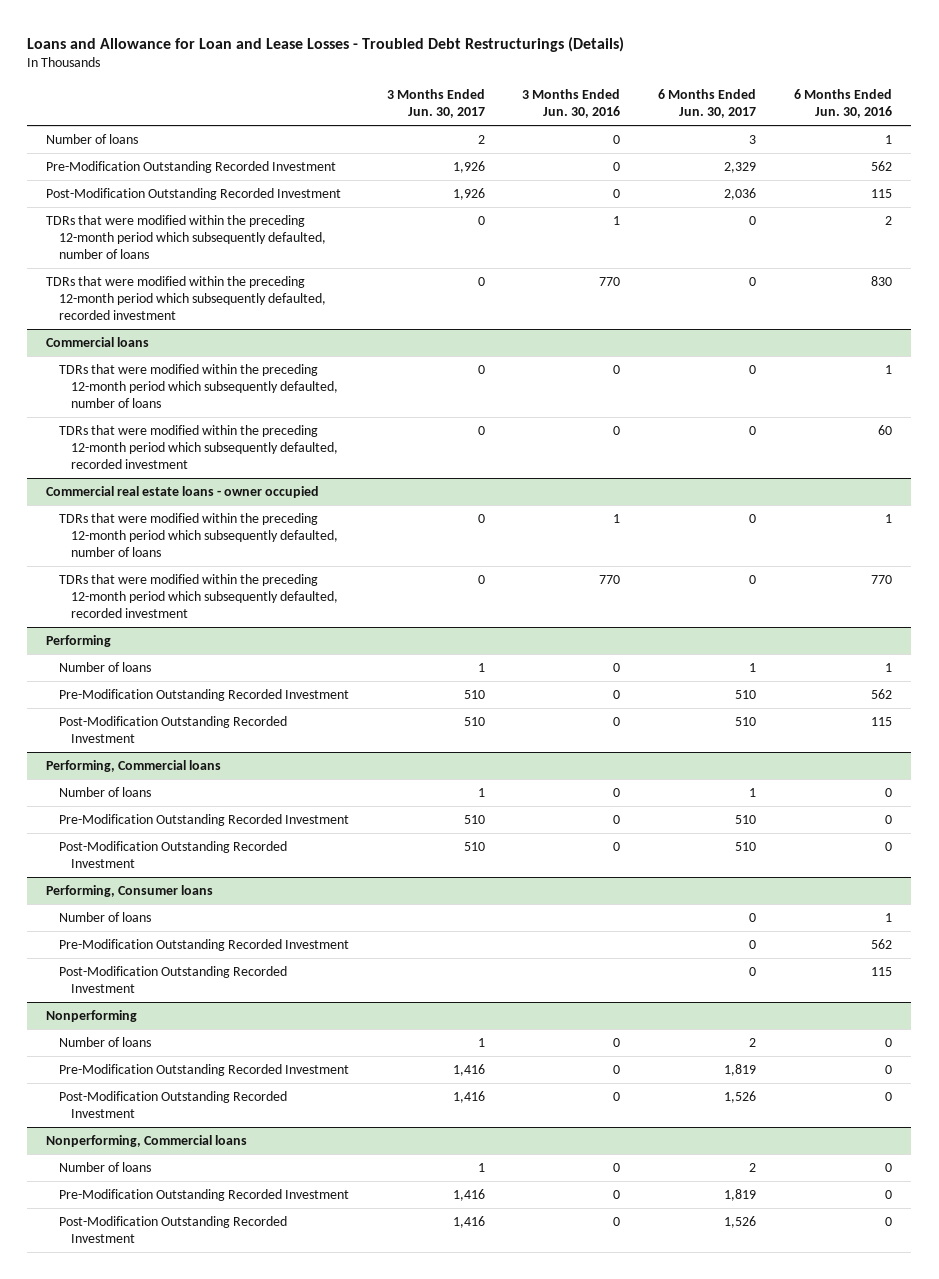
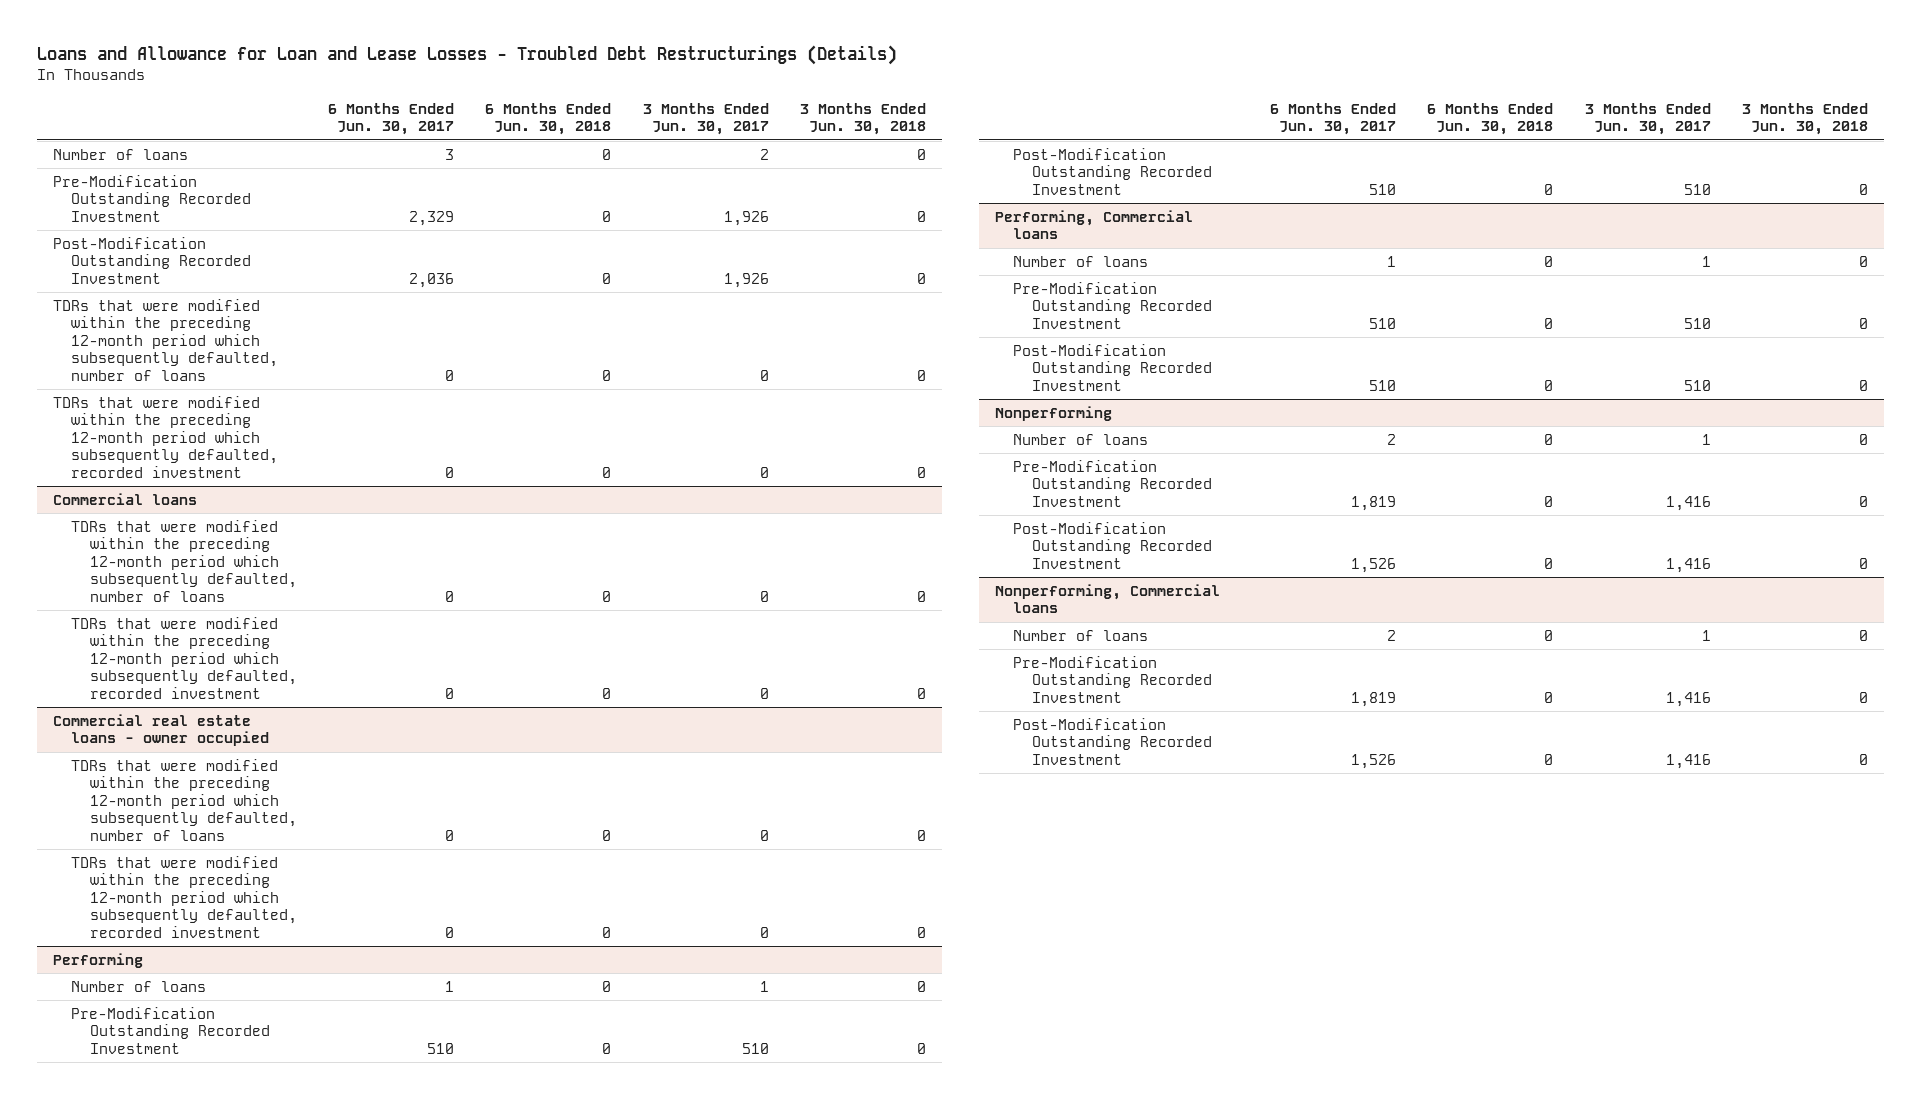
[522,89,621,119] 3 Months Ended Jun. 30, 2016 -> none
[794,89,893,119] 6 Months Ended Jun. 30, 2016 -> none
none -> [485,102,612,136] 6 Months Ended Jun. 30, 2018
none -> [800,102,927,136] 3 Months Ended Jun. 30, 2018
[46,885,214,898] Performing, Consumer loans -> none
[58,912,151,923] Number of loans -> none
[58,939,349,952] Pre-Modification Outstanding Recorded Investment -> none
[58,966,287,993] Post-Modification Outstanding Recorded Investment -> none

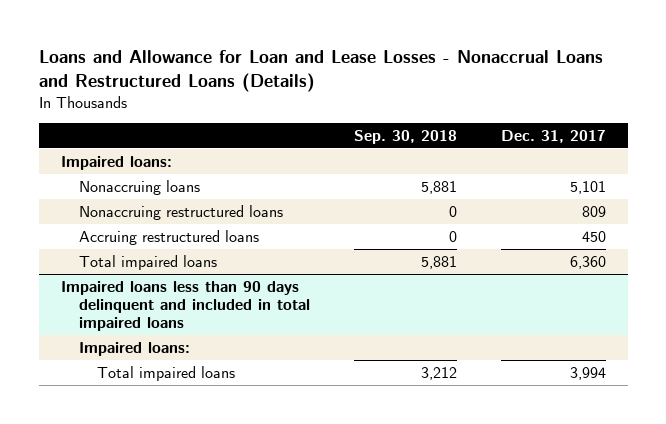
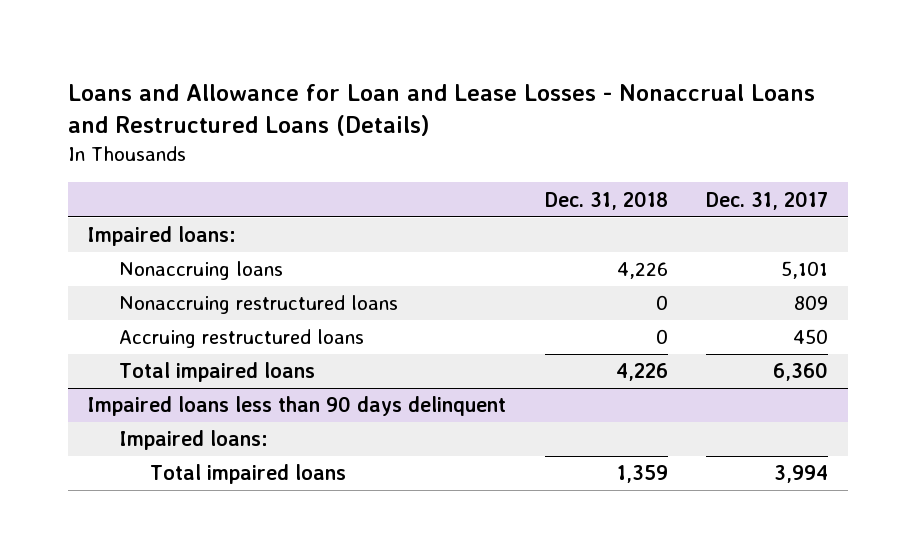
[353,130,457,145] Sep. 30, 2018 -> none
none -> [544,190,668,210] Dec. 31, 2018
[60,280,310,332] Impaired loans less than 90 days delinquent and included in total impaired loans -> [87,396,507,417] Impaired loans less than 90 days delinquent

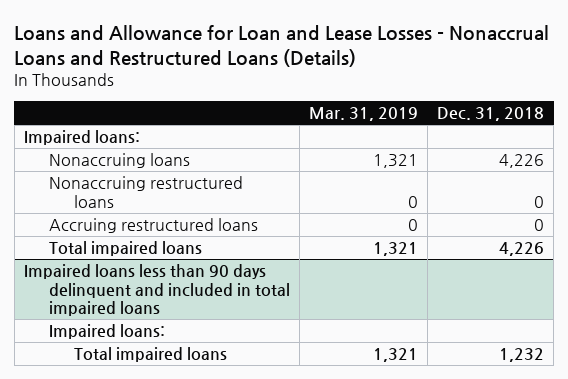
[706,190,829,210] Dec. 31, 2017 -> none
none -> [309,107,419,122] Mar. 31, 2019
[87,396,507,417] Impaired loans less than 90 days delinquent -> [23,264,290,317] Impaired loans less than 90 days delinquent and included in total impaired loans
[616,465,668,484] 1,359 -> [499,348,545,363] 1,232

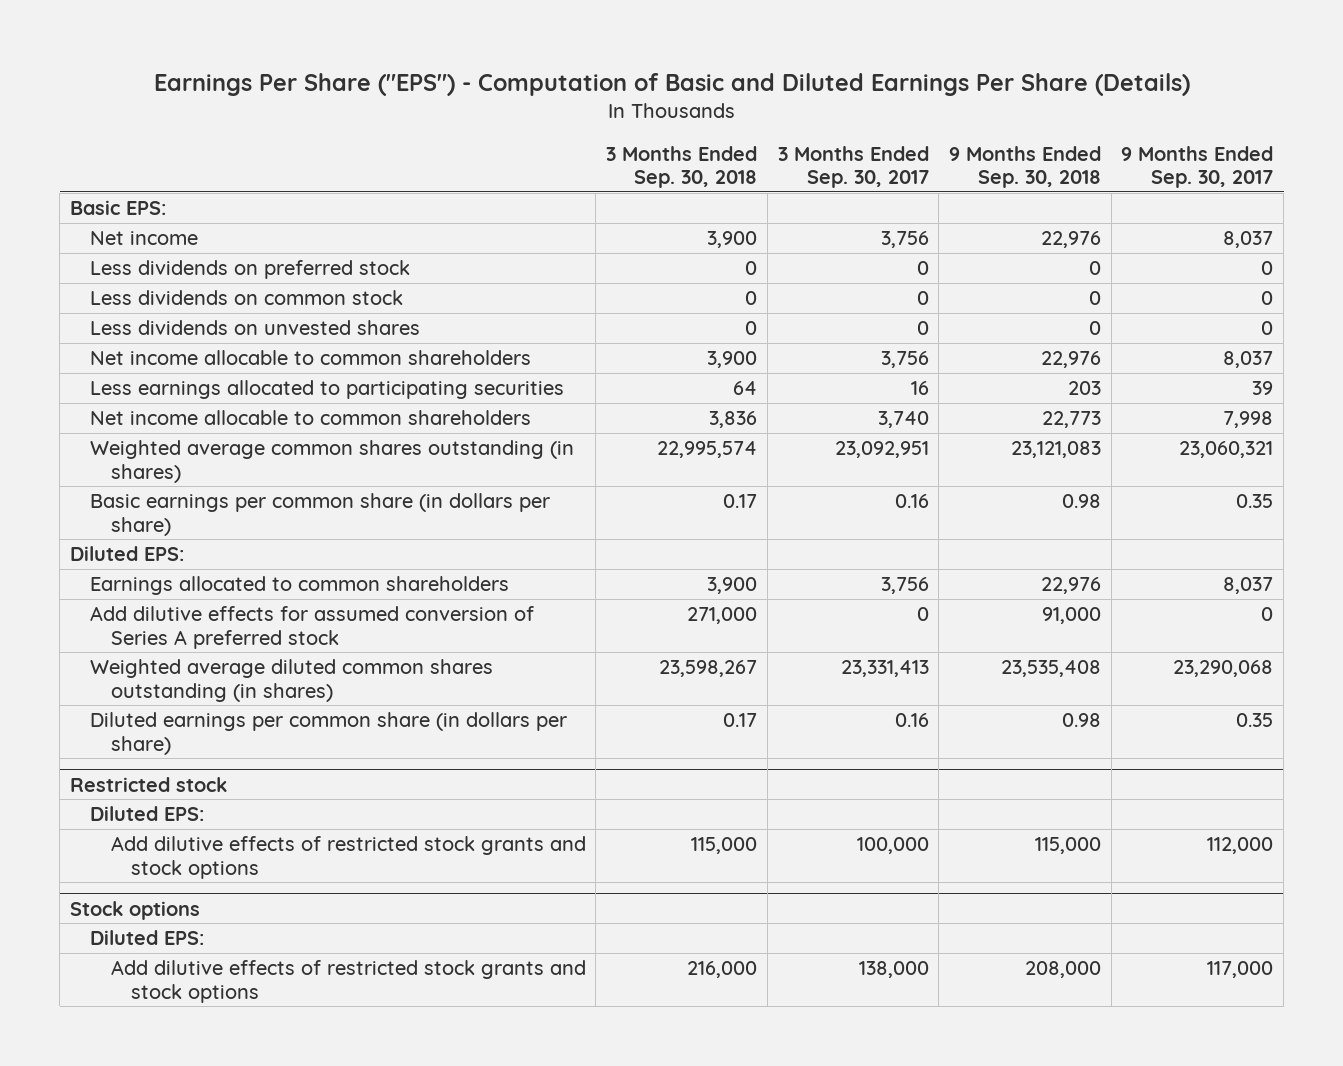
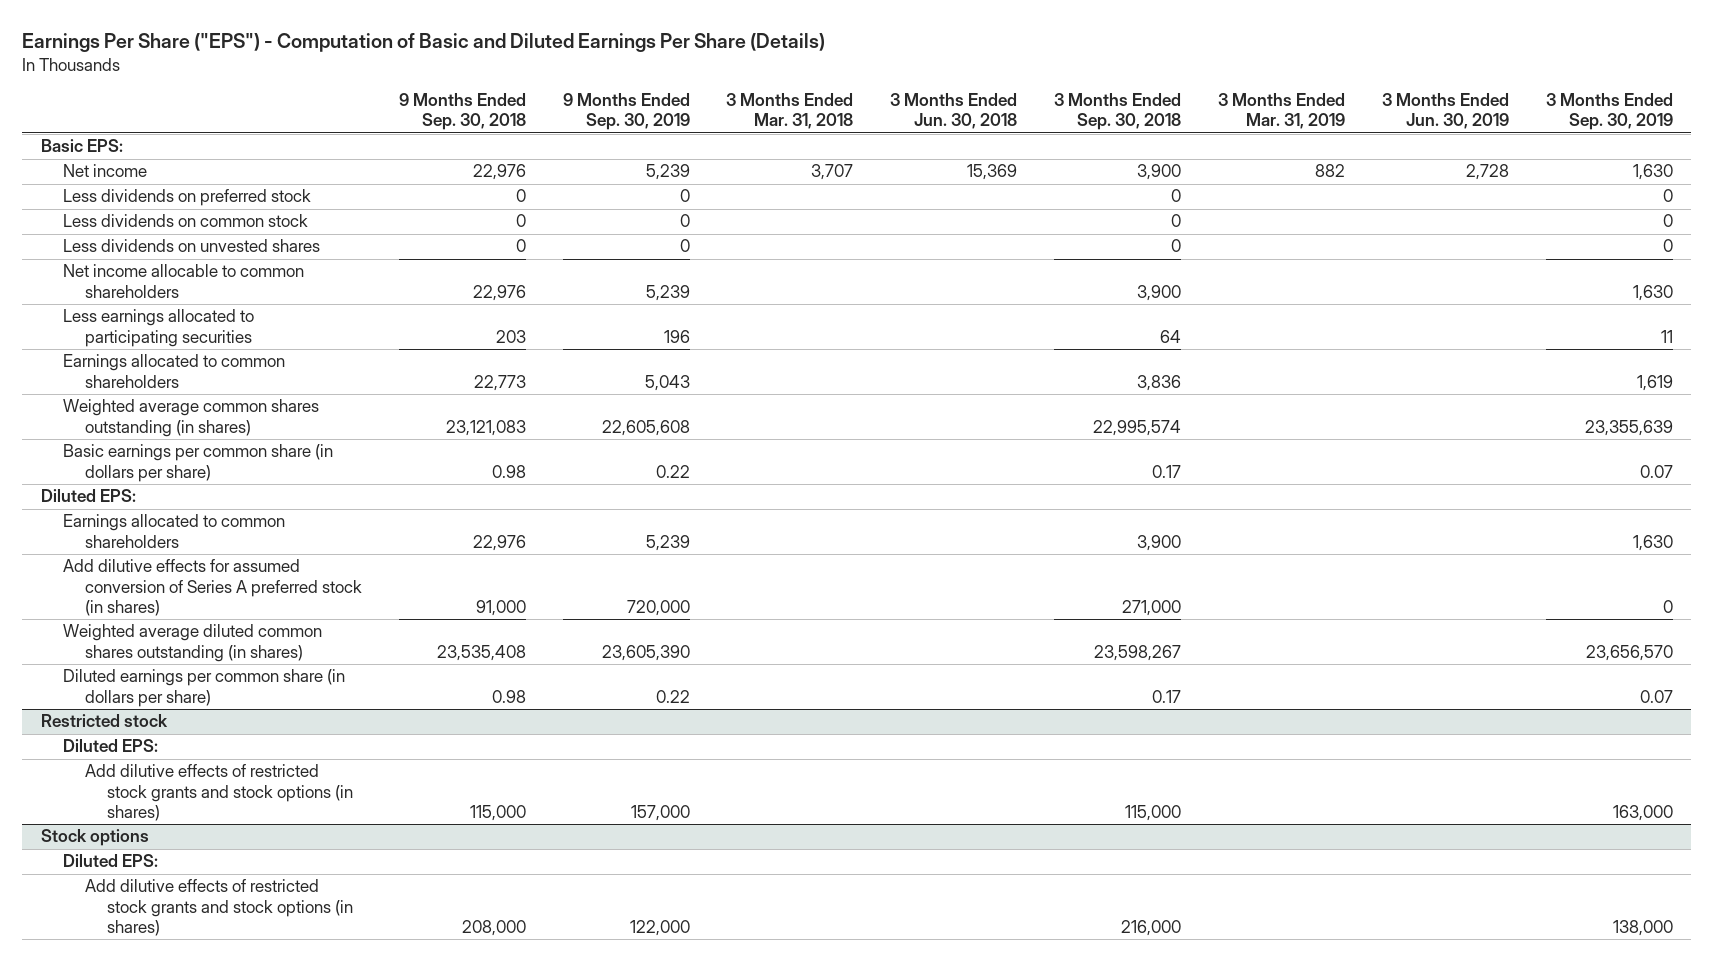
[777,145,929,189] 3 Months Ended Sep. 30, 2017 -> none
[1121,145,1274,189] 9 Months Ended Sep. 30, 2017 -> none
none -> [562,93,690,131] 9 Months Ended Sep. 30, 2019
none -> [726,93,854,130] 3 Months Ended Mar. 31, 2018
none -> [890,93,1018,130] 3 Months Ended Jun. 30, 2018
none -> [1218,93,1346,130] 3 Months Ended Mar. 31, 2019
none -> [1382,93,1510,130] 3 Months Ended Jun. 30, 2019
none -> [1545,93,1673,131] 3 Months Ended Sep. 30, 2019
[90,410,532,426] Net income allocable to common shareholders -> [62,354,285,388] Earnings allocated to common shareholders
[90,606,535,649] Add dilutive effects for assumed conversion of Series A preferred stock -> [62,559,362,616] Add dilutive effects for assumed conversion of Series A preferred stock (in shares)
[110,836,586,879] Add dilutive effects of restricted stock grants and stock options -> [84,764,353,821] Add dilutive effects of restricted stock grants and stock options (in shares)
[110,960,586,1003] Add dilutive effects of restricted stock grants and stock options -> [84,879,353,936] Add dilutive effects of restricted stock grants and stock options (in shares)

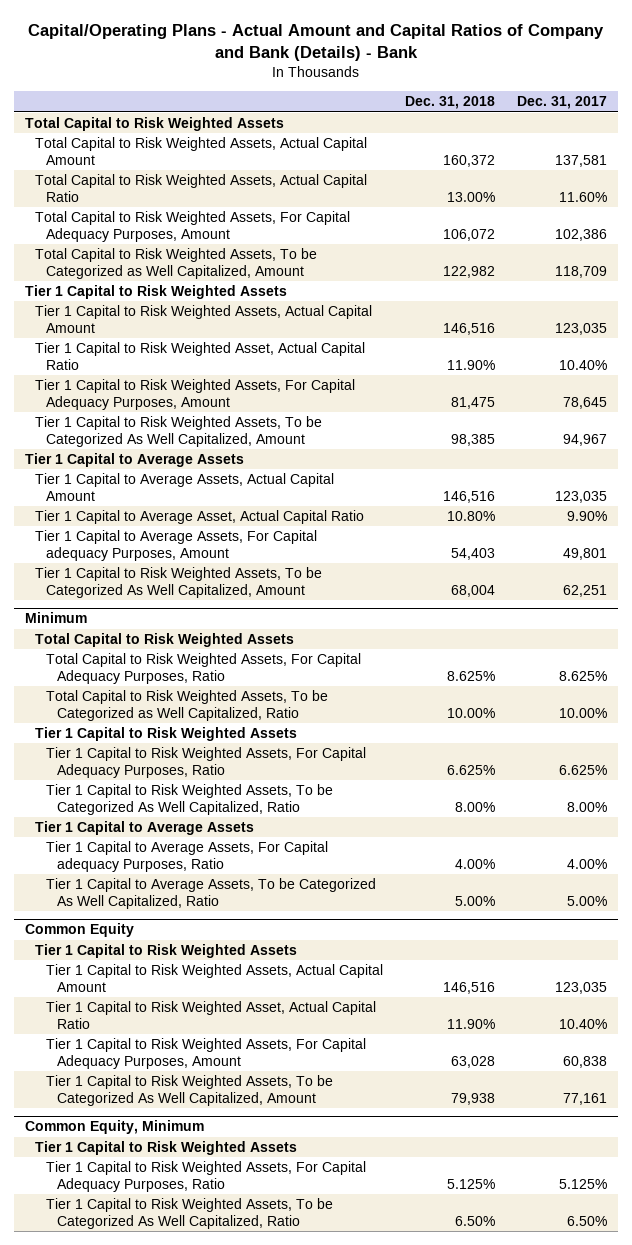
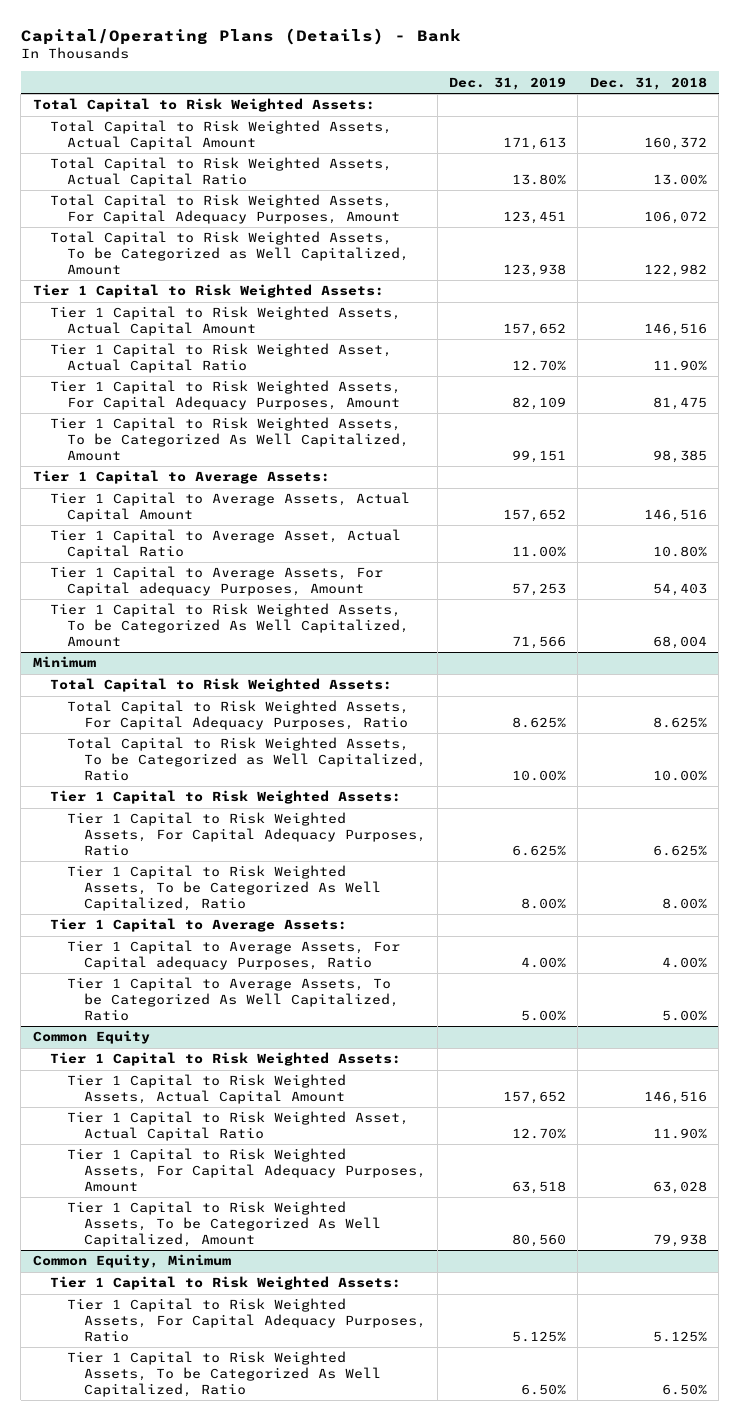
[27,23,604,61] Capital/Operating Plans - Actual Amount and Capital Ratios of Company and Bank (Details) - Bank -> [20,27,461,45] Capital/Operating Plans (Details) - Bank
[516,96,607,110] Dec. 31, 2017 -> none
none -> [449,76,567,90] Dec. 31, 2019
[24,117,284,132] Total Capital to Risk Weighted Assets -> [32,98,375,113] Total Capital to Risk Weighted Assets:
[24,285,287,300] Tier 1 Capital to Risk Weighted Assets -> [32,284,384,299] Tier 1 Capital to Risk Weighted Assets:
[24,453,244,468] Tier 1 Capital to Average Assets -> [32,470,330,485] Tier 1 Capital to Average Assets:
[35,633,295,648] Total Capital to Risk Weighted Assets -> [49,678,392,693] Total Capital to Risk Weighted Assets:
[35,727,298,742] Tier 1 Capital to Risk Weighted Assets -> [49,790,401,805] Tier 1 Capital to Risk Weighted Assets:
[35,821,255,836] Tier 1 Capital to Average Assets -> [49,918,347,933] Tier 1 Capital to Average Assets:
[35,944,298,959] Tier 1 Capital to Risk Weighted Assets -> [49,1052,401,1067] Tier 1 Capital to Risk Weighted Assets:
[35,1141,298,1156] Tier 1 Capital to Risk Weighted Assets -> [49,1276,401,1291] Tier 1 Capital to Risk Weighted Assets:

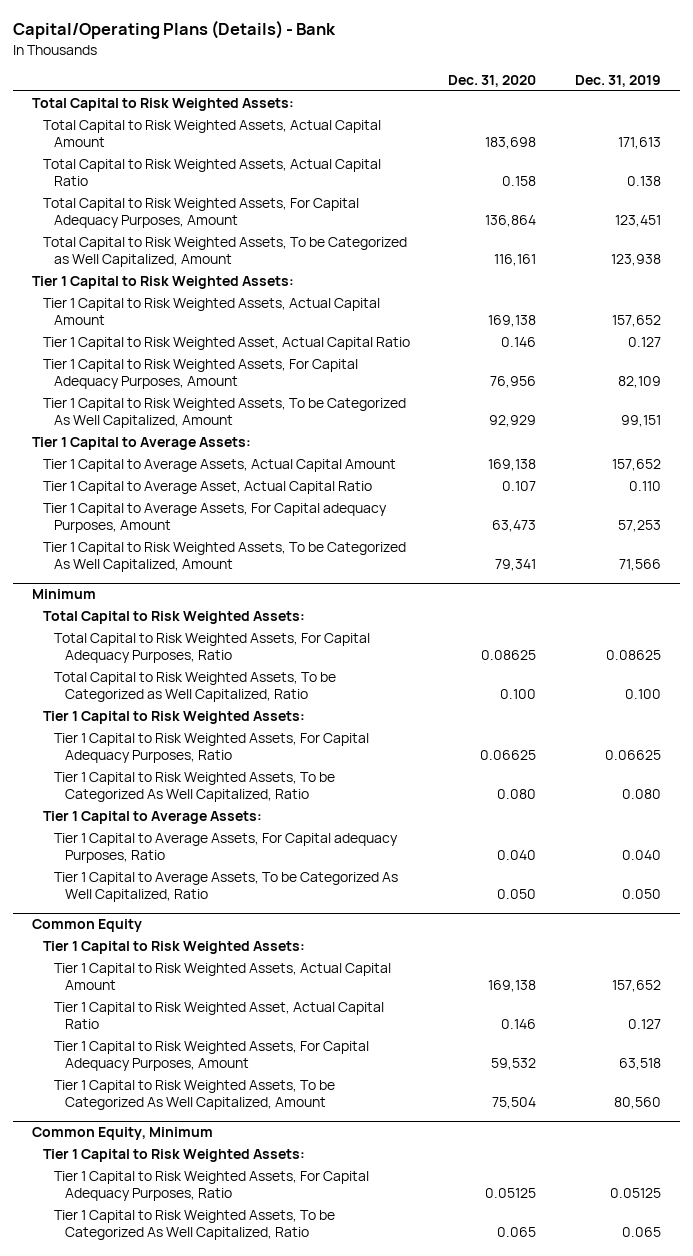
[589,76,707,90] Dec. 31, 2018 -> none
none -> [448,74,537,87] Dec. 31, 2020
[512,174,567,186] 13.80% -> [626,175,661,186] 0.138
[512,360,567,372] 12.70% -> [627,337,661,348] 0.127
[512,546,567,558] 11.00% -> [628,481,661,492] 0.110
[512,717,567,729] 8.625% -> [605,649,661,660] 0.08625
[512,769,567,781] 10.00% -> [624,688,661,699] 0.100
[512,844,567,856] 6.625% -> [604,749,661,760] 0.06625
[521,897,567,909] 8.00% -> [621,788,661,799] 0.080
[521,957,567,969] 4.00% -> [621,849,661,860] 0.040
[521,1009,567,1021] 5.00% -> [621,888,661,899] 0.050
[512,1128,567,1140] 12.70% -> [627,1018,661,1029] 0.127
[512,1330,567,1342] 5.125% -> [609,1187,661,1198] 0.05125
[521,1383,567,1395] 6.50% -> [621,1226,661,1237] 0.065

